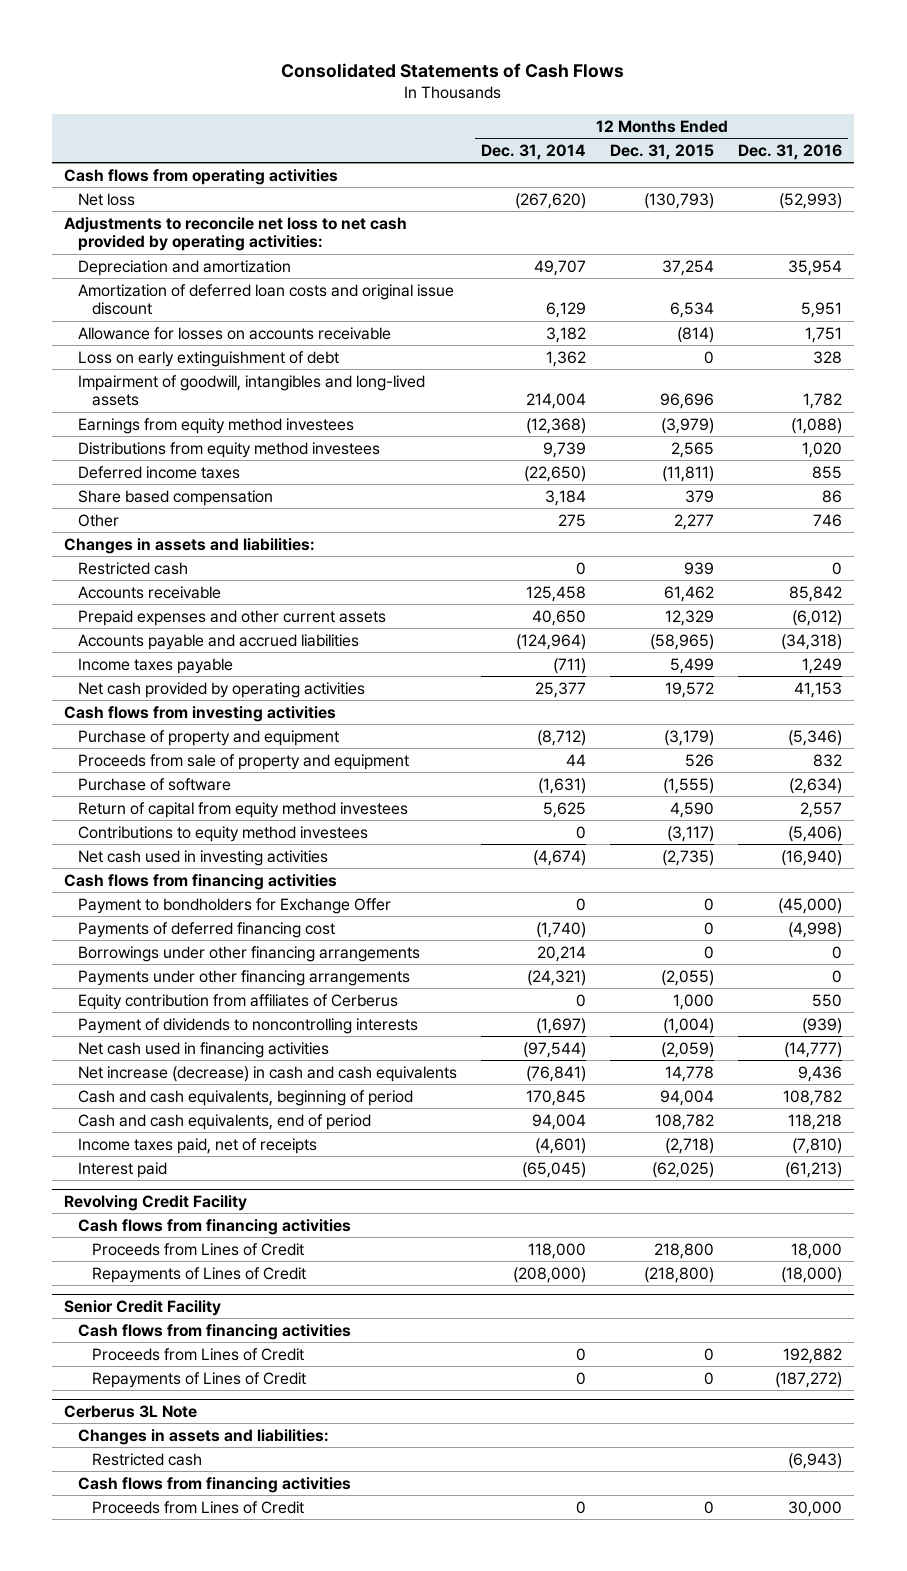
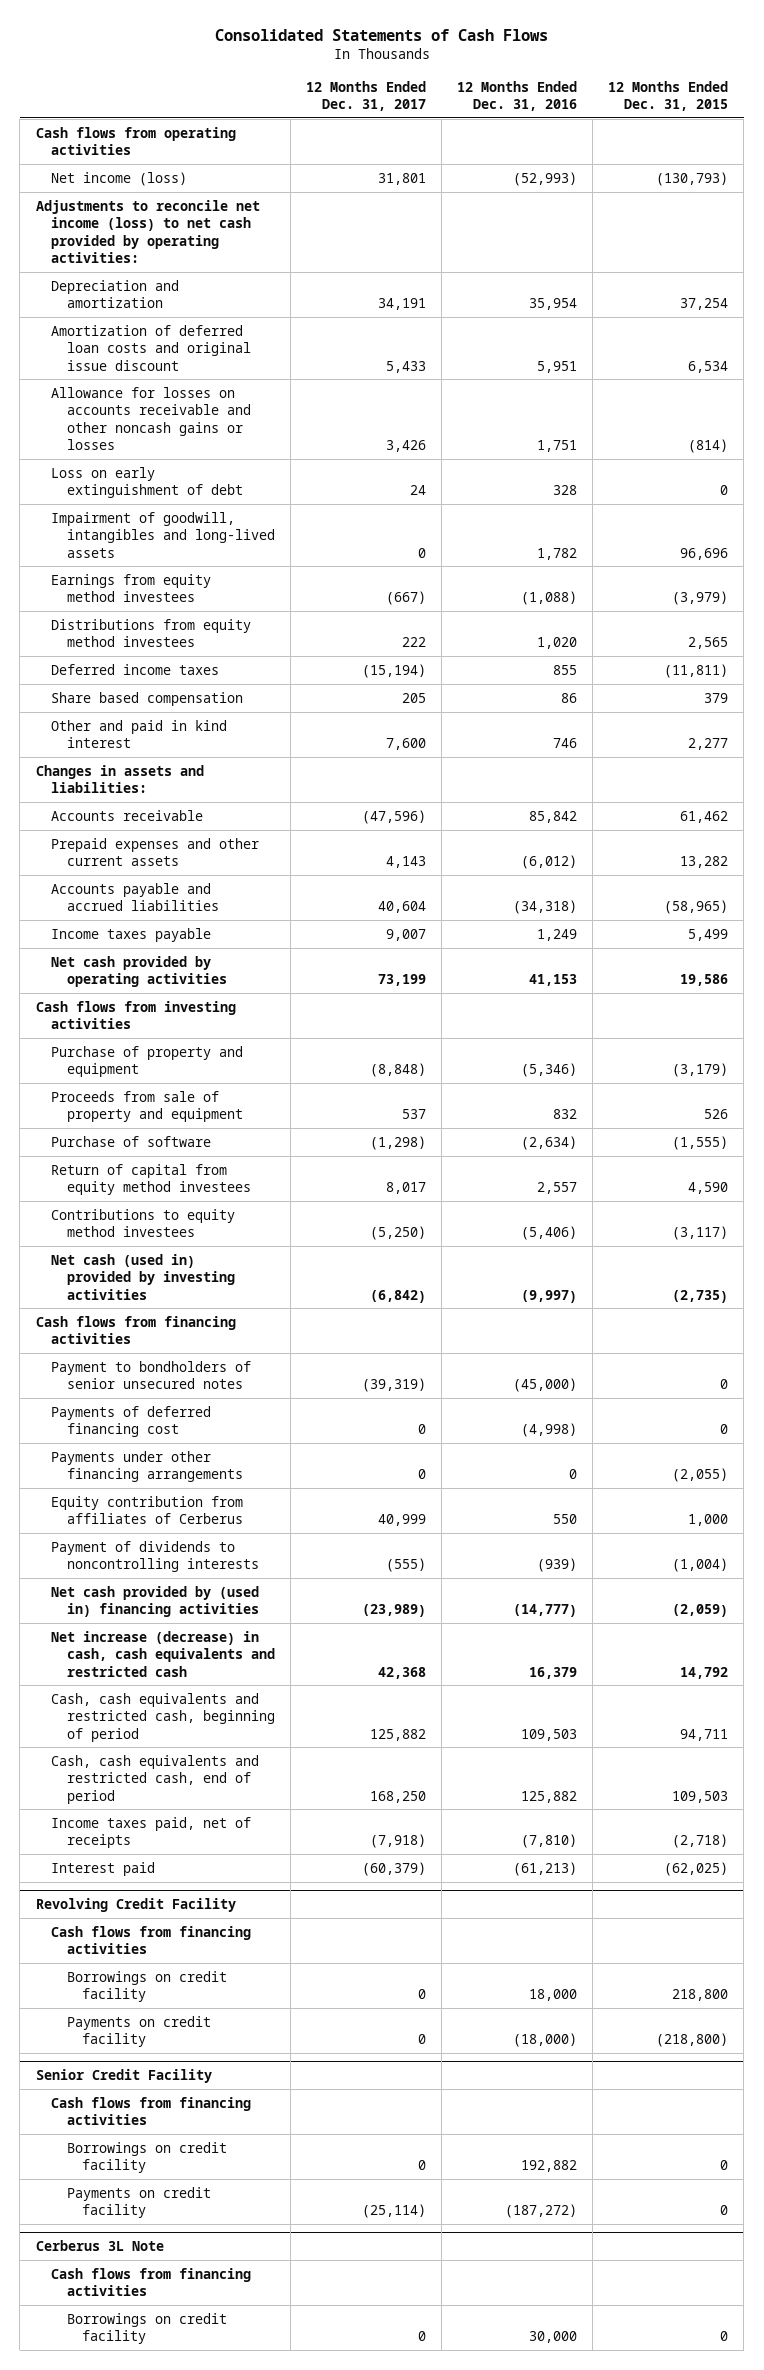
[481,143,587,160] Dec. 31, 2014 -> none
none -> [305,80,426,112] 12 Months Ended Dec. 31, 2017
[77,192,135,206] Net loss -> [51,171,188,186] Net income (loss)
[64,216,408,252] Adjustments to reconcile net loss to net cash provided by operating activities: -> [35,199,260,264] Adjustments to reconcile net income (loss) to net cash provided by operating activities:
[77,326,391,340] Allowance for losses on accounts receivable -> [51,386,251,451] Allowance for losses on accounts receivable and other noncash gains or losses
[77,513,119,527] Other -> [51,719,228,749] Other and paid in kind interest
[77,561,188,575] Restricted cash -> none
[665,609,715,626] 12,329 -> [680,856,729,869] 13,282
[665,681,715,698] 19,572 -> [680,974,729,987] 19,586
[77,849,328,866] Net cash used in investing activities -> [51,1253,235,1300] Net cash (used in) provided by investing activities
[781,849,843,866] (16,940) -> [521,1289,578,1303] (9,997)
[77,897,391,914] Payment to bondholders for Exchange Offer -> [51,1360,252,1390] Payment to bondholders of senior unsecured notes
[77,945,420,962] Borrowings under other financing arrangements -> none
[77,1041,329,1058] Net cash used in financing activities -> [51,1585,260,1618] Net cash provided by (used in) financing activities
[77,1065,457,1082] Net increase (decrease) in cash and cash equivalents -> [51,1630,275,1677] Net increase (decrease) in cash, cash equivalents and restricted cash
[665,1065,715,1082] 14,778 -> [680,1666,729,1679] 14,792
[798,1065,843,1082] 9,436 -> [529,1666,578,1679] 16,379
[77,1089,413,1106] Cash and cash equivalents, beginning of period -> [51,1692,275,1742] Cash, cash equivalents and restricted cash, beginning of period
[660,1089,715,1106] 94,004 -> [680,1728,729,1741] 94,711
[783,1089,843,1106] 108,782 -> [521,1728,578,1741] 109,503
[77,1113,371,1130] Cash and cash equivalents, end of period -> [51,1754,260,1804] Cash, cash equivalents and restricted cash, end of period
[655,1113,715,1130] 108,782 -> [672,1790,729,1803] 109,503
[788,1113,843,1130] 118,218 -> [521,1790,578,1803] 125,882
[91,1242,304,1256] Proceeds from Lines of Credit -> [66,1970,227,2003] Borrowings on credit facility
[91,1266,306,1283] Repayments of Lines of Credit -> [66,2015,211,2048] Payments on credit facility
[91,1347,304,1361] Proceeds from Lines of Credit -> [66,2141,227,2174] Borrowings on credit facility
[91,1371,306,1388] Repayments of Lines of Credit -> [66,2186,211,2219] Payments on credit facility
[77,1428,329,1445] Changes in assets and liabilities: -> none
[91,1452,202,1466] Restricted cash -> none
[91,1500,304,1514] Proceeds from Lines of Credit -> [66,2312,227,2345] Borrowings on credit facility

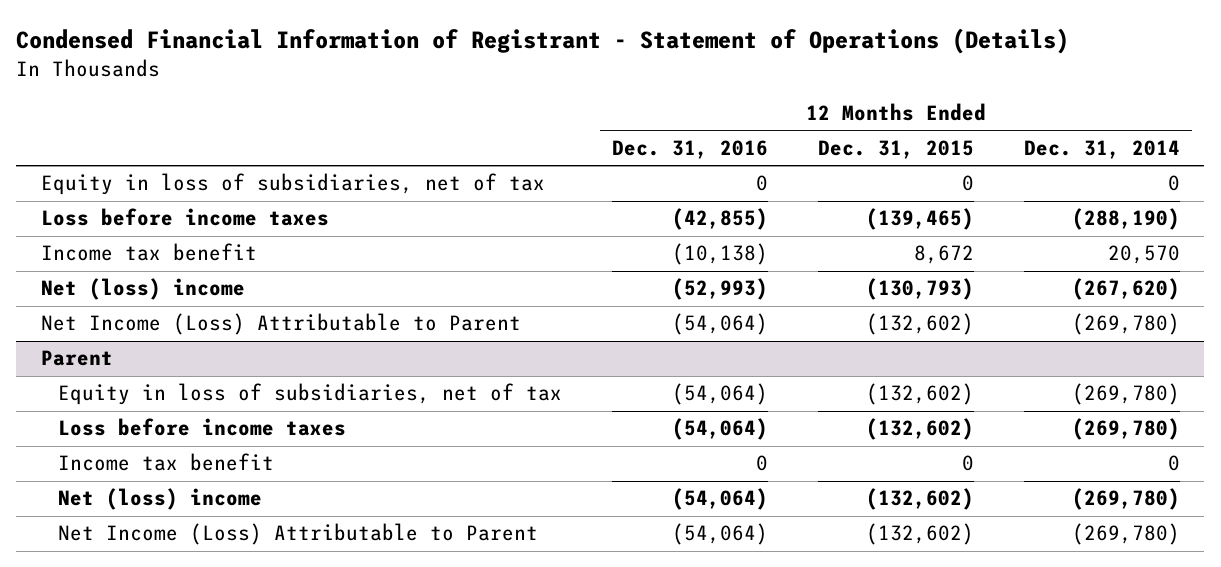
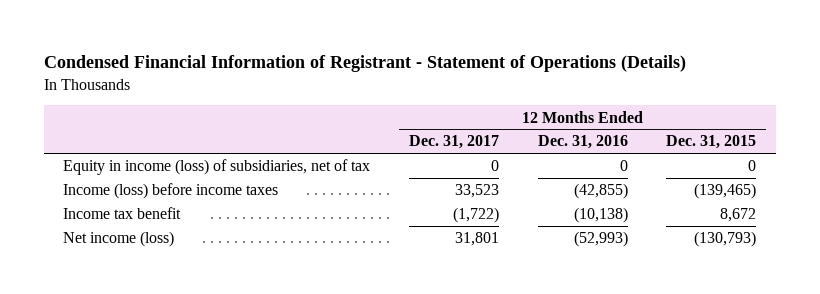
[1023,140,1180,160] Dec. 31, 2014 -> none
none -> [408,135,499,150] Dec. 31, 2017
[41,173,546,196] Equity in loss of subsidiaries, net of tax -> [63,159,371,176] Equity in income (loss) of subsidiaries, net of tax
[41,208,330,227] Loss before income taxes -> [63,183,279,200] Income (loss) before income taxes
[41,313,522,336] Net Income (Loss) Attributable to Parent -> none
[41,350,114,367] Parent -> none
[58,383,563,406] Equity in loss of subsidiaries, net of tax -> none
[58,418,347,437] Loss before income taxes -> none
[58,453,275,472] Income tax benefit -> none
[58,488,263,511] Net (loss) income -> none
[58,523,539,546] Net Income (Loss) Attributable to Parent -> none
[41,278,246,301] Net (loss) income -> [63,231,175,248] Net income (loss)

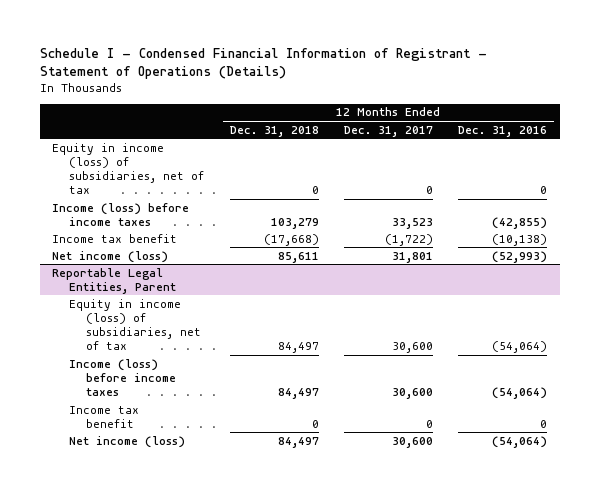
[43,55,686,73] Condensed Financial Information of Registrant - Statement of Operations (Details) -> [39,47,487,80] Schedule I - Condensed Financial Information of Registrant - Statement of Operations (Details)
[666,135,757,150] Dec. 31, 2015 -> none
none -> [229,125,319,137] Dec. 31, 2018
none -> [52,267,177,294] Reportable Legal Entities, Parent
none -> [69,298,202,351] Equity in income (loss) of subsidiaries, net of tax
none -> [69,358,177,397] Income (loss) before income taxes
none -> [69,405,140,428] Income tax benefit
none -> [69,435,186,448] Net income (loss)

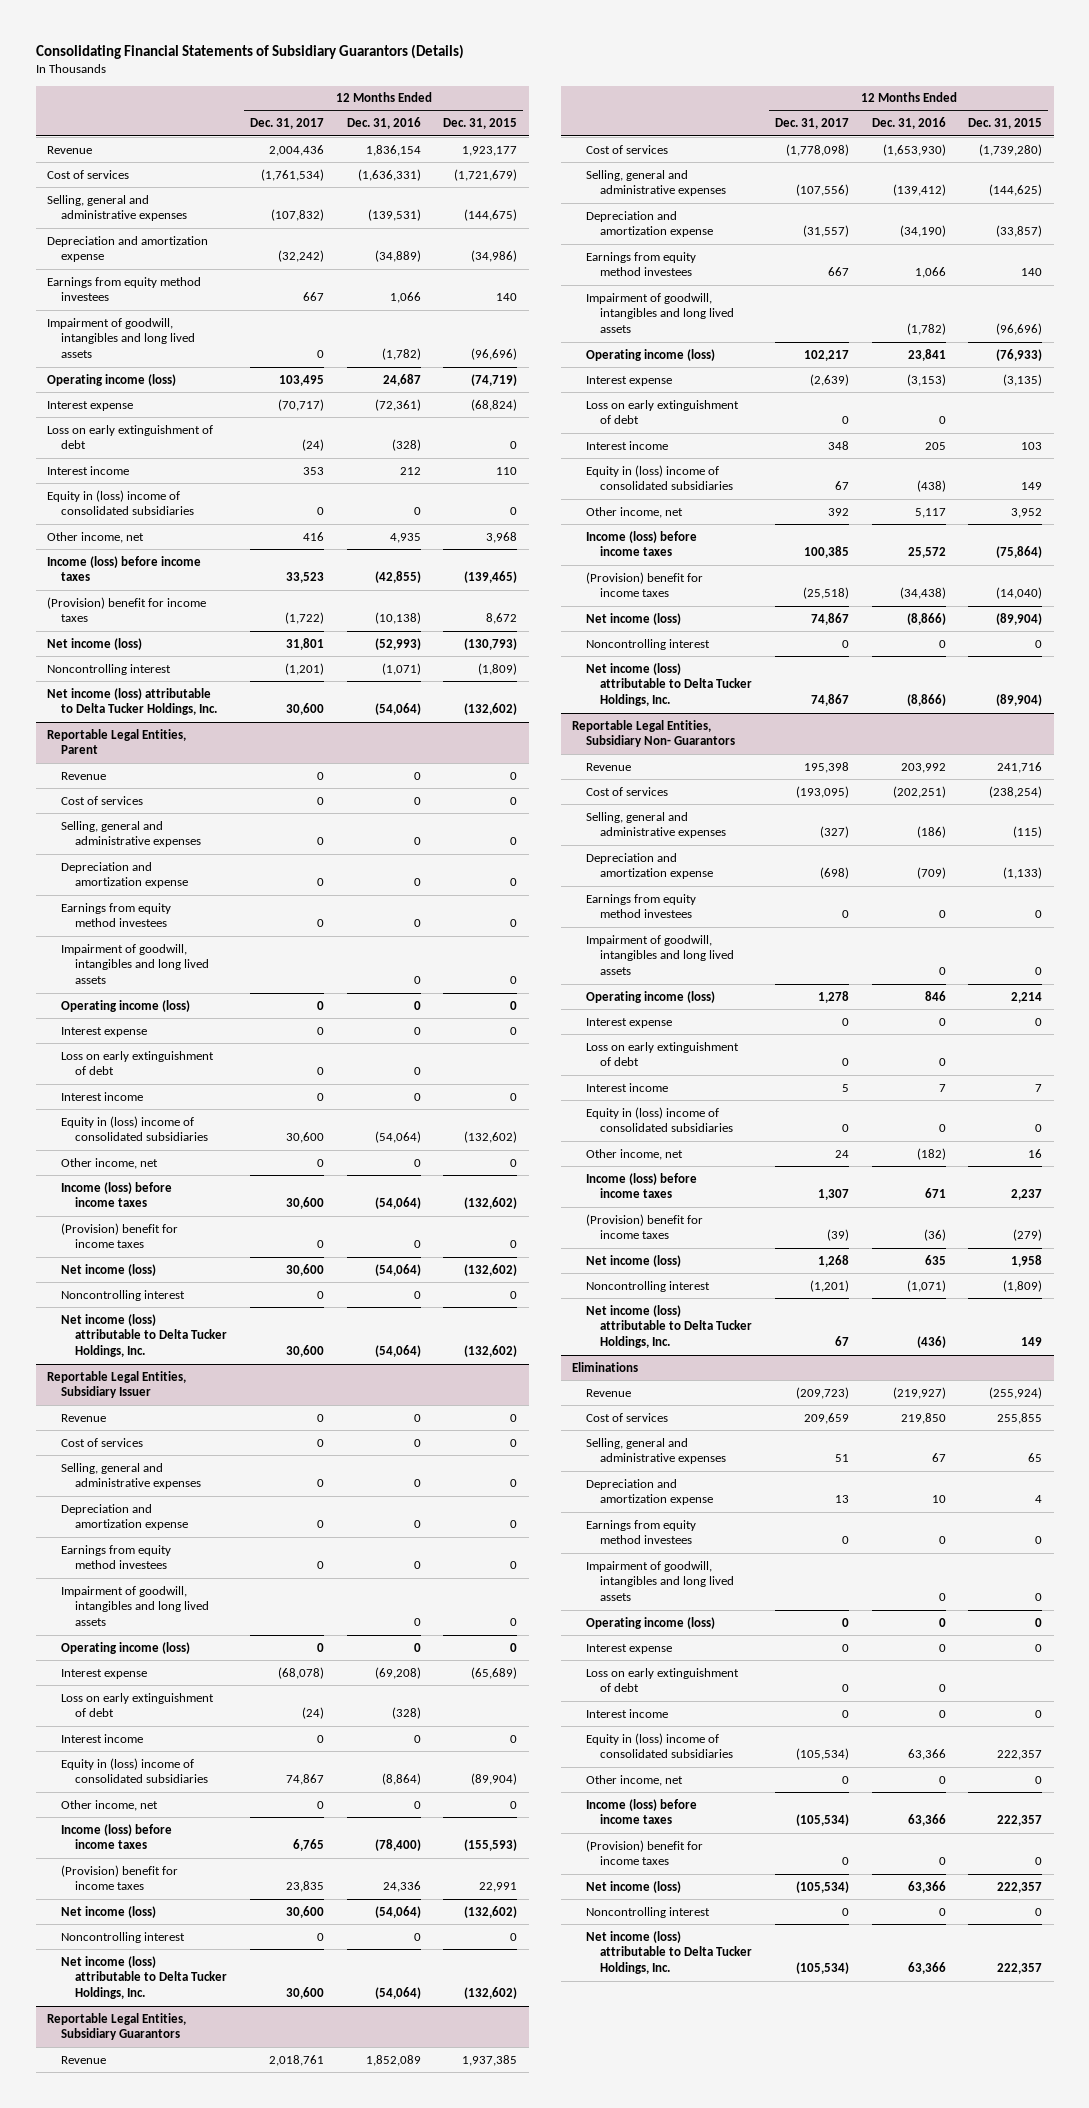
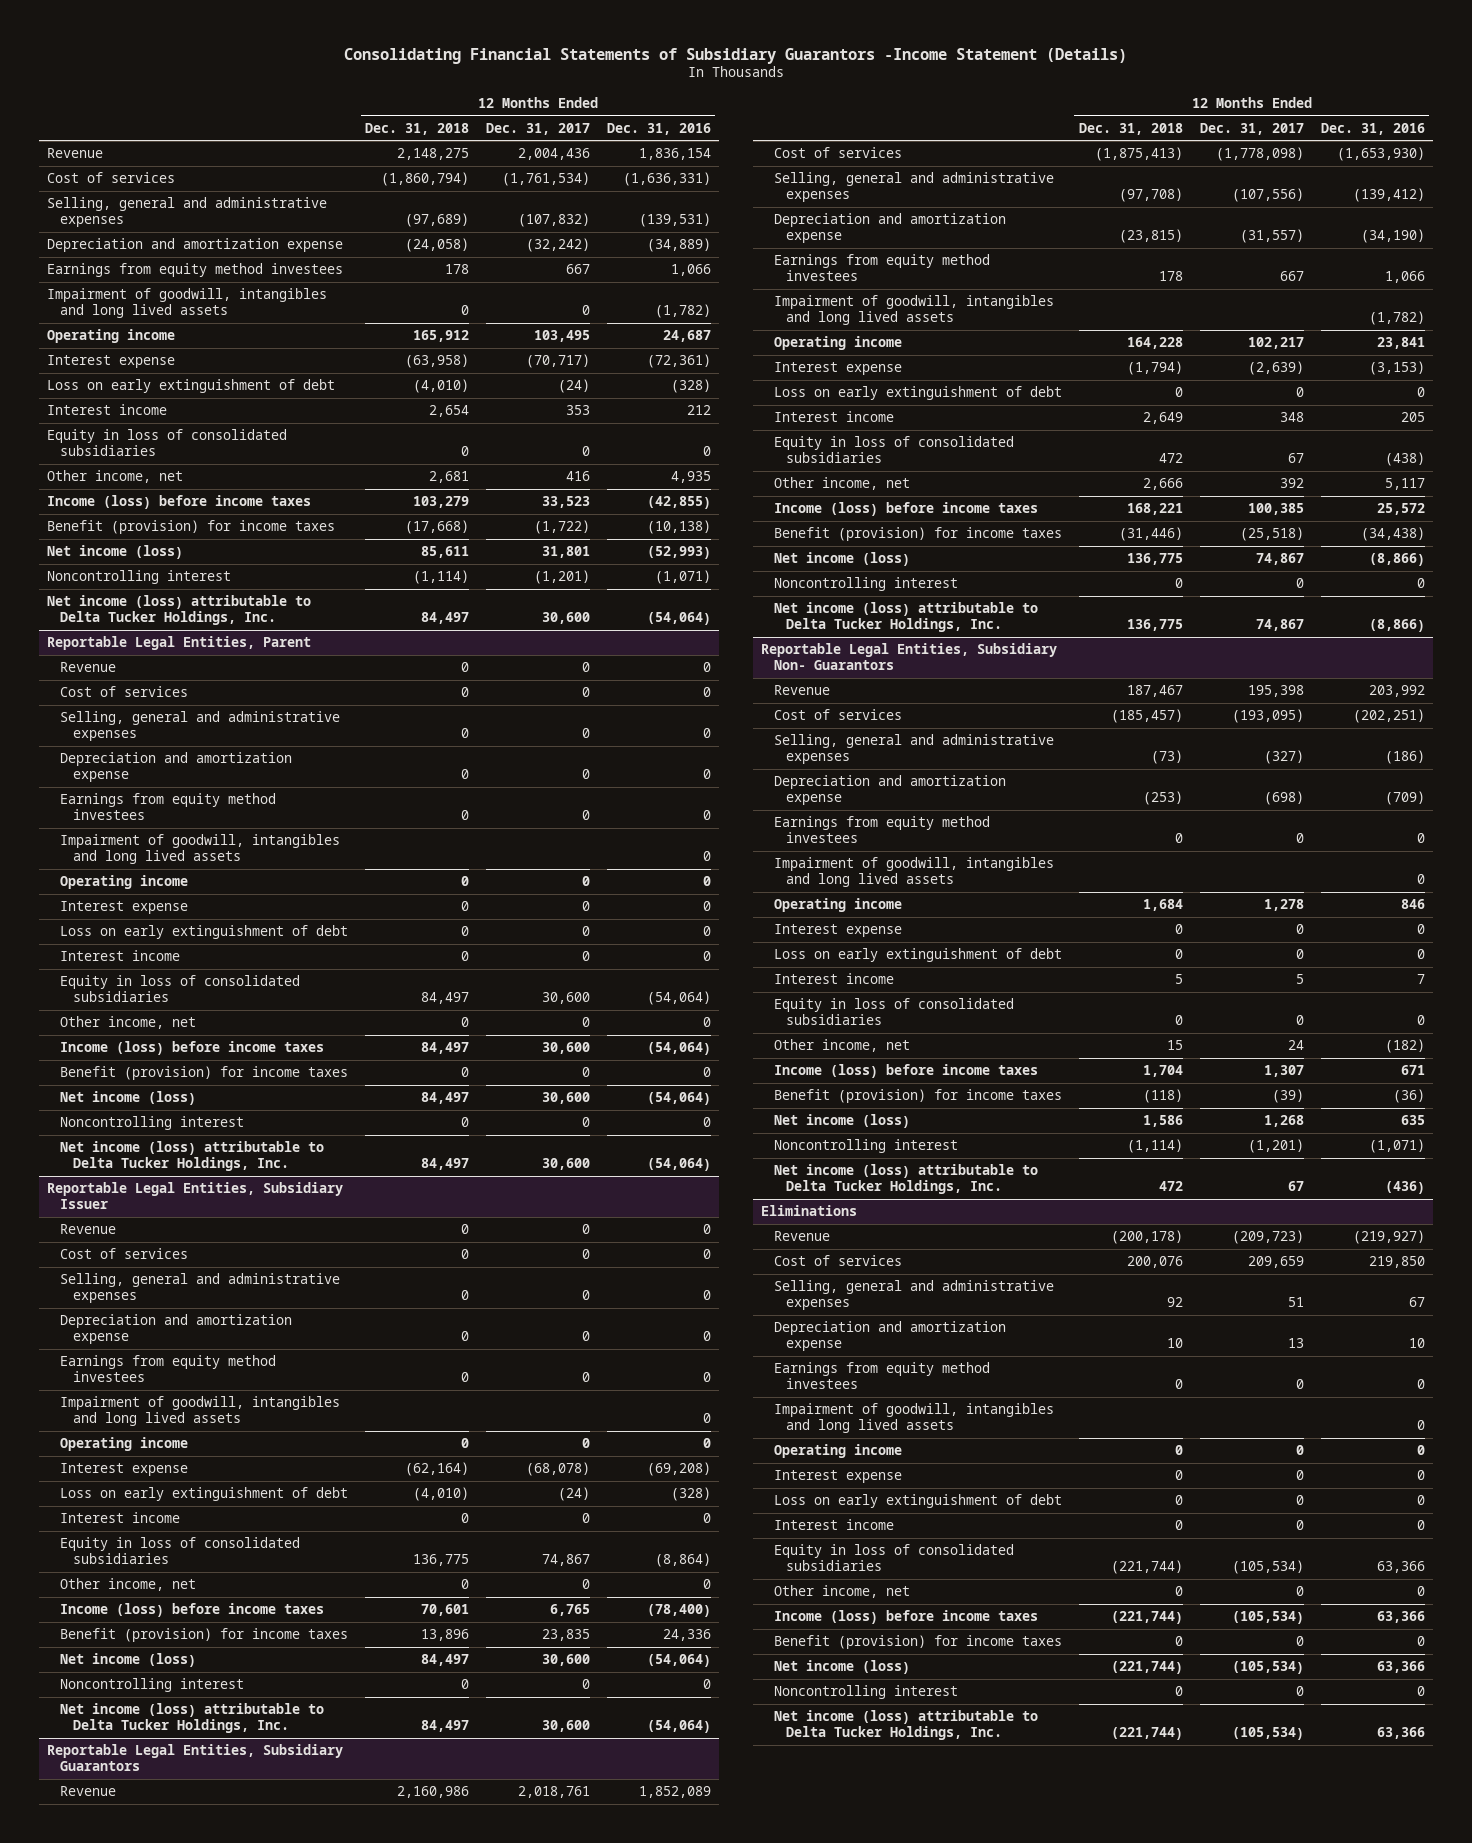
[35,43,464,59] Consolidating Financial Statements of Subsidiary Guarantors (Details) -> [344,47,1128,64] Consolidating Financial Statements of Subsidiary Guarantors -Income Statement (Details)
[443,118,518,130] Dec. 31, 2015 -> none
none -> [365,122,470,135] Dec. 31, 2018
[47,373,177,386] Operating income (loss) -> [47,329,176,344] Operating income
[47,489,195,516] Equity in (loss) income of consolidated subsidiaries -> [47,429,288,457] Equity in loss of consolidated subsidiaries
[47,596,207,623] (Provision) benefit for income taxes -> [47,520,336,535] Benefit (provision) for income taxes
[61,999,191,1012] Operating income (loss) -> [60,875,189,890] Operating income
[61,1115,209,1142] Equity in (loss) income of consolidated subsidiaries -> [60,975,301,1003] Equity in loss of consolidated subsidiaries
[61,1222,179,1249] (Provision) benefit for income taxes -> [60,1066,349,1081] Benefit (provision) for income taxes
[61,1641,191,1654] Operating income (loss) -> [60,1437,189,1452] Operating income
[61,1757,209,1784] Equity in (loss) income of consolidated subsidiaries -> [60,1537,301,1565] Equity in loss of consolidated subsidiaries
[61,1864,179,1891] (Provision) benefit for income taxes -> [60,1628,349,1643] Benefit (provision) for income taxes
[586,348,716,361] Operating income (loss) -> [773,336,902,351] Operating income
[586,464,734,491] Equity in (loss) income of consolidated subsidiaries -> [773,436,1014,464] Equity in loss of consolidated subsidiaries
[586,571,704,598] (Provision) benefit for income taxes -> [773,527,1062,542] Benefit (provision) for income taxes
[586,990,716,1003] Operating income (loss) -> [773,898,902,913] Operating income
[586,1106,734,1133] Equity in (loss) income of consolidated subsidiaries -> [773,998,1014,1026] Equity in loss of consolidated subsidiaries
[586,1213,704,1240] (Provision) benefit for income taxes -> [773,1089,1062,1104] Benefit (provision) for income taxes
[586,1616,716,1629] Operating income (loss) -> [773,1444,902,1459] Operating income
[586,1732,734,1759] Equity in (loss) income of consolidated subsidiaries -> [773,1544,1014,1572] Equity in loss of consolidated subsidiaries
[586,1839,704,1866] (Provision) benefit for income taxes -> [773,1635,1062,1650] Benefit (provision) for income taxes

